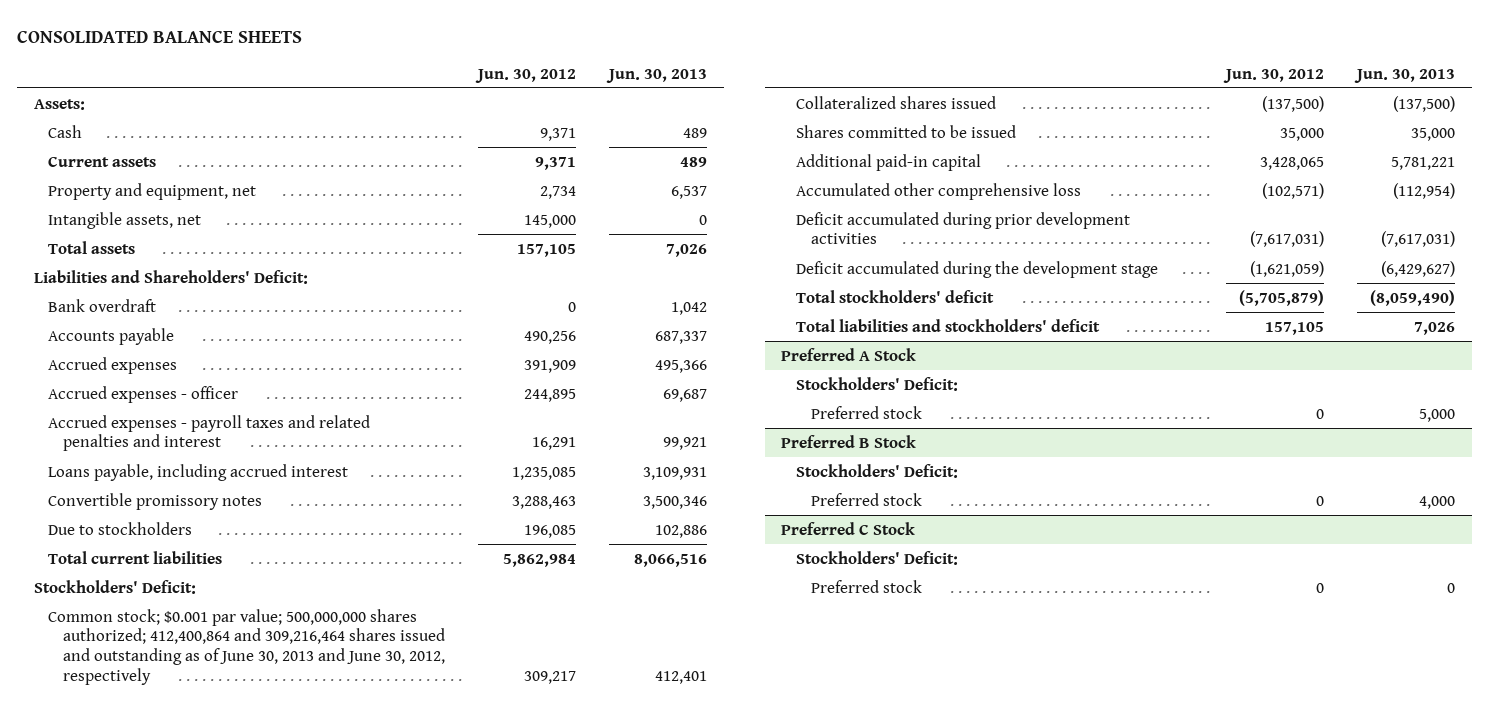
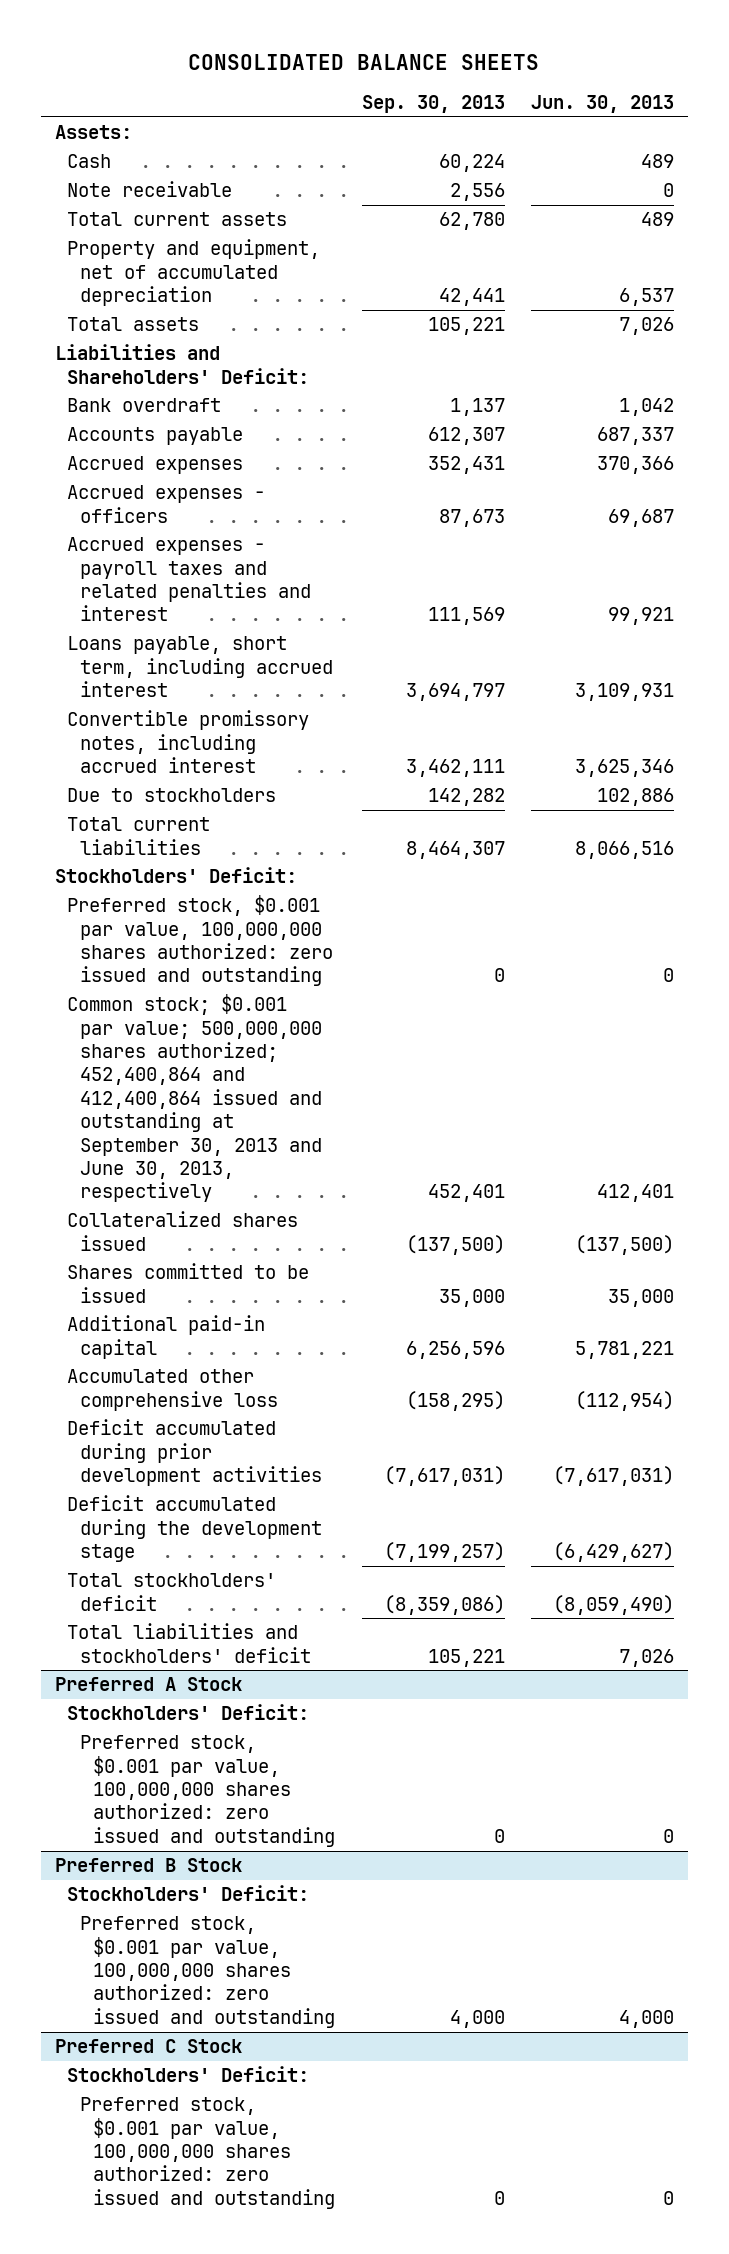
[475,68,577,83] Jun. 30, 2012 -> none
none -> [361,95,505,114] Sep. 30, 2013
[48,211,202,229] Intangible assets, net -> none
none -> [67,181,233,198] Note receivable
[48,155,157,167] Current assets -> [67,212,288,227] Total current assets
[48,182,257,200] Property and equipment, net -> [67,239,321,306] Property and equipment, net of accumulated depreciation
[655,359,708,373] 495,366 -> [597,456,675,475] 370,366
[48,385,239,403] Accrued expenses - officer -> [67,485,266,523] Accrued expenses - officers
[48,463,349,481] Loans payable, including accrued interest -> [67,636,334,697] Loans payable, short term, including accrued interest
[48,492,263,510] Convertible promissory notes -> [67,710,310,773] Convertible promissory notes, including accrued interest
[643,495,708,509] 3,500,346 -> [575,758,675,777] 3,625,346
none -> [67,895,334,987] Preferred stock, $0.001 par value, 100,000,000 shares authorized: zero issued and outstanding
[48,608,446,685] Common stock; $0.001 par value; 500,000,000 shares authorized; 412,400,864 and 309,216,464 shares issued and outstanding as of June 30, 2013 and June 30, 2012, respectively -> [67,994,323,1203] Common stock; $0.001 par value; 500,000,000 shares authorized; 452,400,864 and 412,400,864 issued and outstanding at September 30, 2013 and June 30, 2013, respectively
[811,405,923,419] Preferred stock -> none
none -> [80,1735,336,1847] Preferred stock, $0.001 par value, 100,000,000 shares authorized: zero issued and outstanding
[811,492,923,506] Preferred stock -> [80,1916,336,2028] Preferred stock, $0.001 par value, 100,000,000 shares authorized: zero issued and outstanding
[811,579,923,593] Preferred stock -> [80,2097,336,2209] Preferred stock, $0.001 par value, 100,000,000 shares authorized: zero issued and outstanding

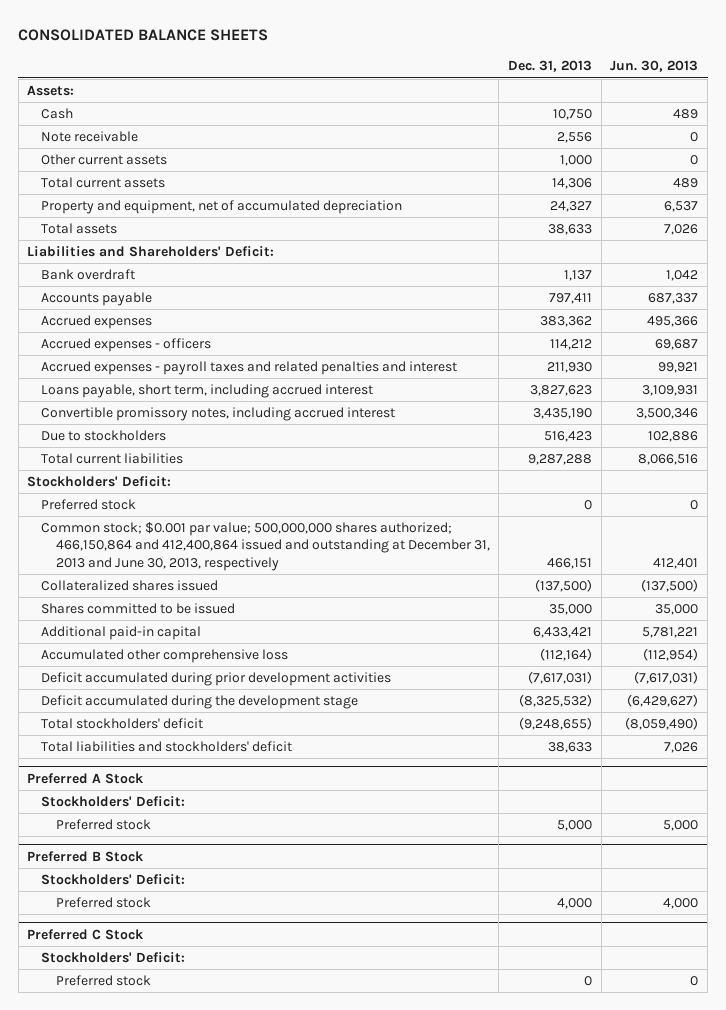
[361,95,505,114] Sep. 30, 2013 -> none
none -> [508,60,593,73] Dec. 31, 2013
none -> [41,154,168,166] Other current assets
[597,456,675,475] 370,366 -> [647,316,699,328] 495,366
[575,758,675,777] 3,625,346 -> [636,408,699,420] 3,500,346
[67,895,334,987] Preferred stock, $0.001 par value, 100,000,000 shares authorized: zero issued and outstanding -> [41,499,137,511] Preferred stock
[67,994,323,1203] Common stock; $0.001 par value; 500,000,000 shares authorized; 452,400,864 and 412,400,864 issued and outstanding at September 30, 2013 and June 30, 2013, respectively -> [41,522,490,571] Common stock; $0.001 par value; 500,000,000 shares authorized; 466,150,864 and 412,400,864 issued and outstanding at December 31, 2013 and June 30, 2013, respectively
[80,1735,336,1847] Preferred stock, $0.001 par value, 100,000,000 shares authorized: zero issued and outstanding -> none
none -> [55,819,151,831] Preferred stock
[80,1916,336,2028] Preferred stock, $0.001 par value, 100,000,000 shares authorized: zero issued and outstanding -> [55,897,151,909] Preferred stock
[80,2097,336,2209] Preferred stock, $0.001 par value, 100,000,000 shares authorized: zero issued and outstanding -> [55,975,151,987] Preferred stock

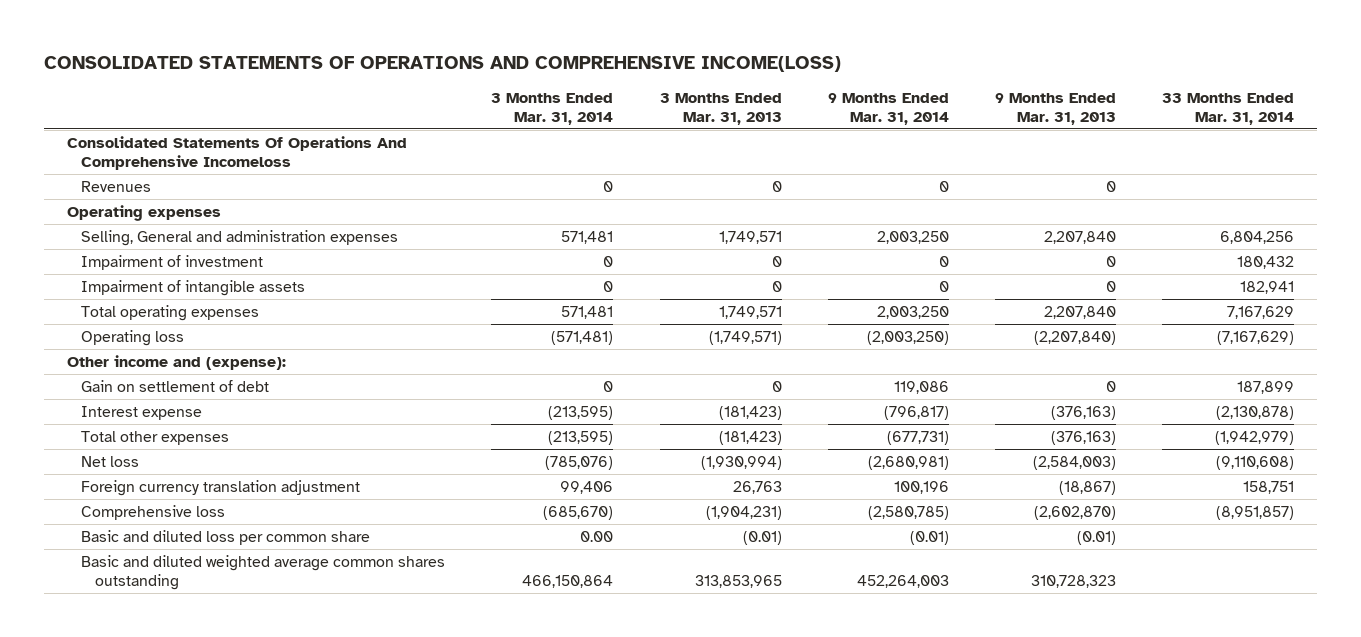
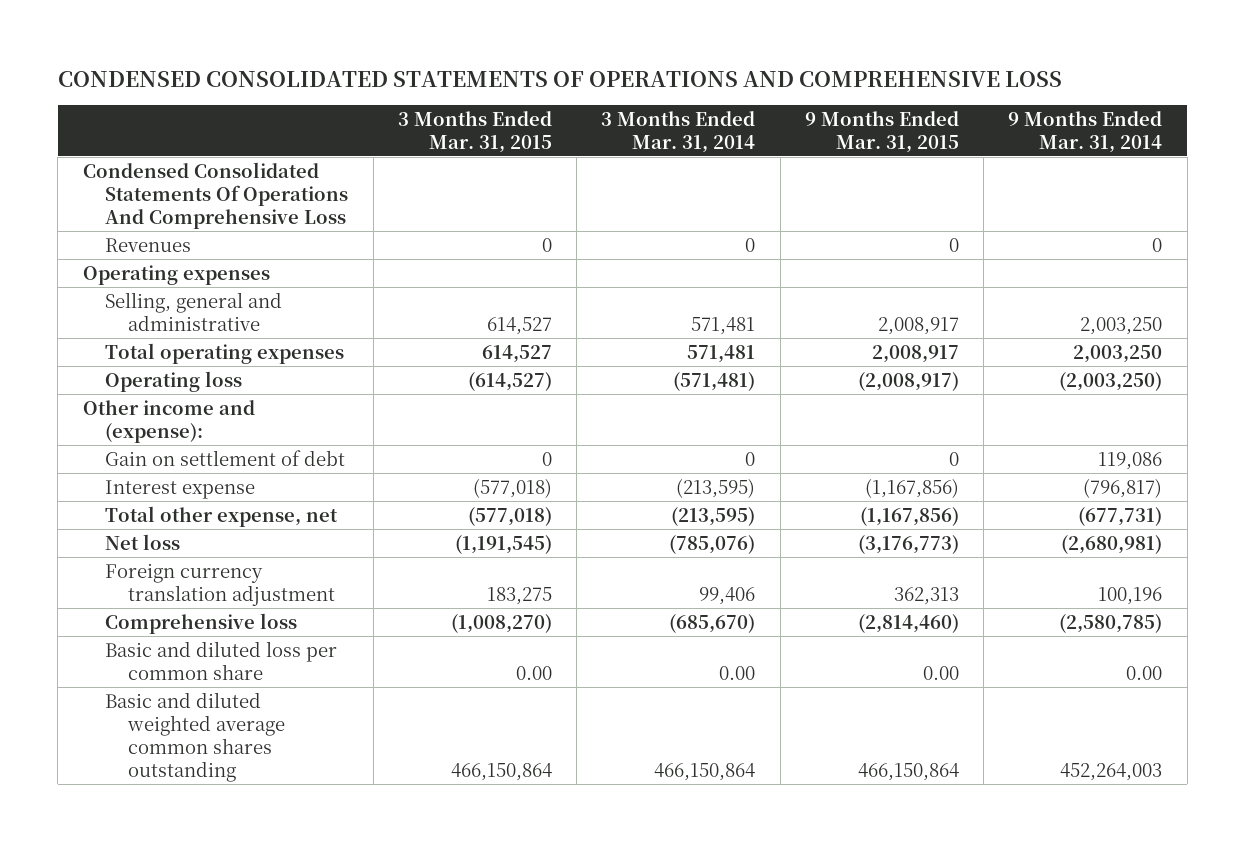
[44,55,842,72] CONSOLIDATED STATEMENTS OF OPERATIONS AND COMPREHENSIVE INCOME(LOSS) -> [57,70,1062,87] CONDENSED CONSOLIDATED STATEMENTS OF OPERATIONS AND COMPREHENSIVE LOSS
[659,92,782,125] 3 Months Ended Mar. 31, 2013 -> none
[994,92,1116,125] 9 Months Ended Mar. 31, 2013 -> none
[1161,92,1294,125] 33 Months Ended Mar. 31, 2014 -> none
none -> [397,110,552,153] 3 Months Ended Mar. 31, 2015
none -> [804,110,959,153] 9 Months Ended Mar. 31, 2015
[67,135,408,170] Consolidated Statements Of Operations And Comprehensive Incomeloss -> [82,161,349,229] Condensed Consolidated Statements Of Operations And Comprehensive Loss
[81,254,264,270] Impairment of investment -> none
[81,279,306,296] Impairment of intangible assets -> none
[81,229,399,246] Selling, General and administration expenses -> [105,291,283,331] Selling, general and administrative
[81,430,230,445] Total other expenses -> [105,505,339,527] Total other expense, net
[909,530,949,545] (0.01) -> [1126,665,1163,680] 0.00

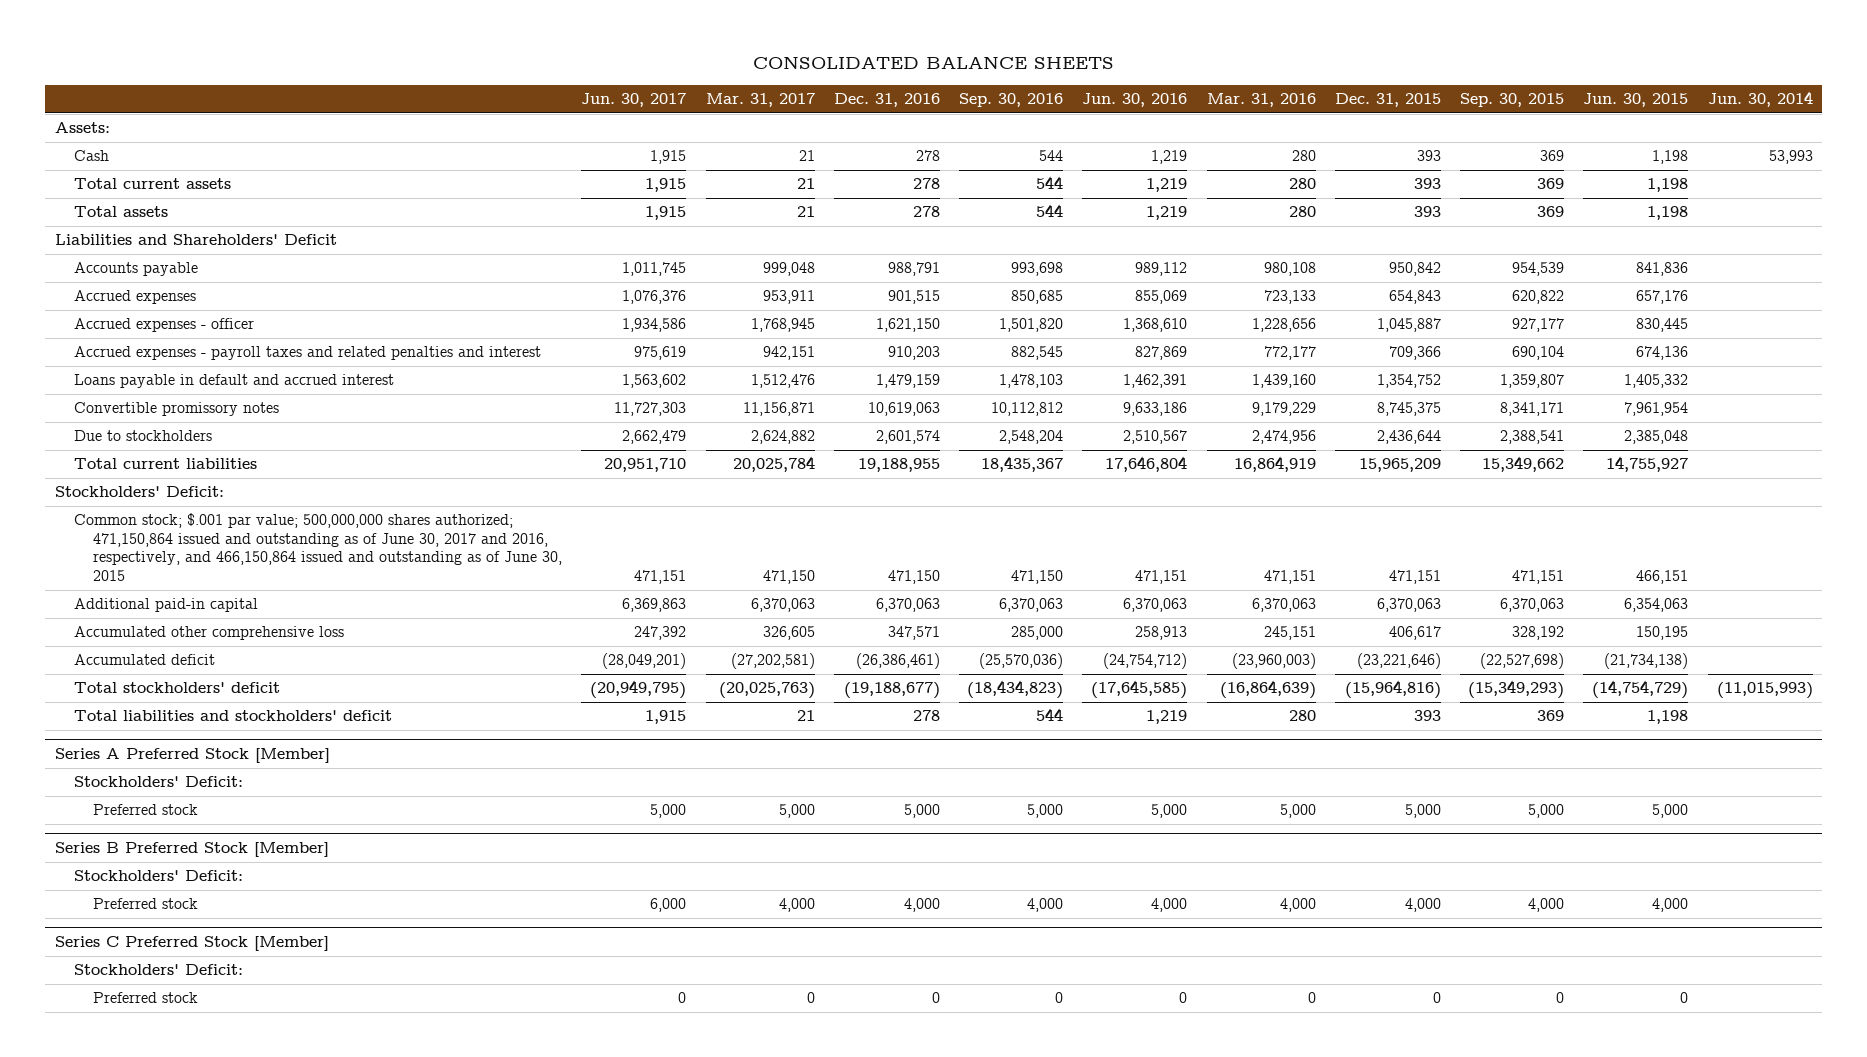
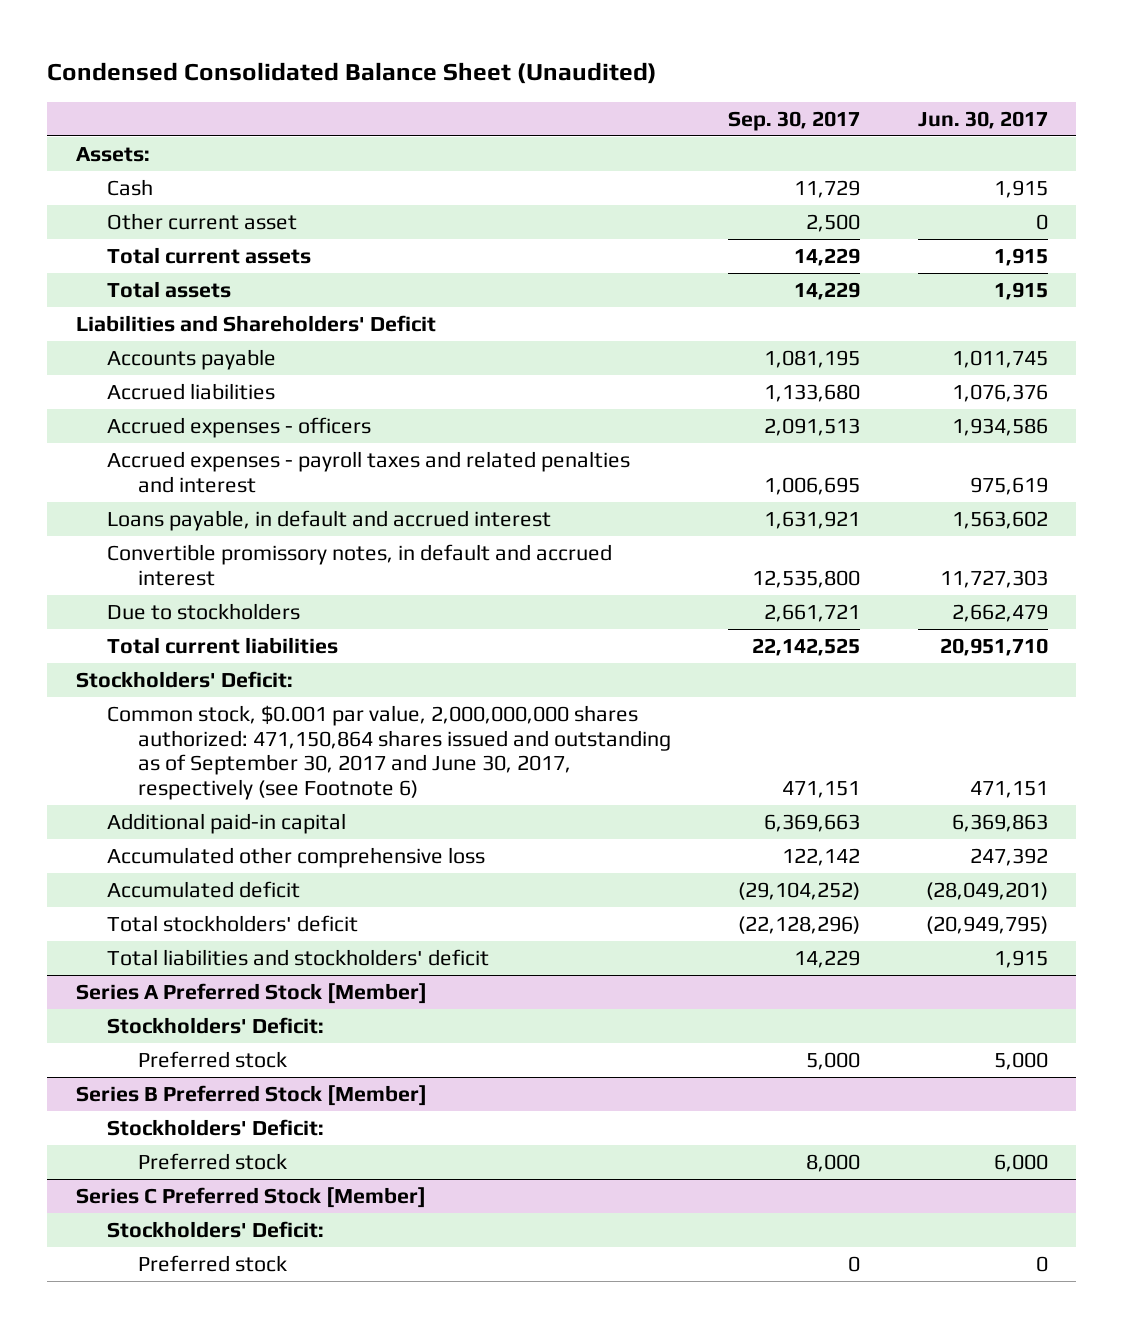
[752,56,1114,70] CONSOLIDATED BALANCE SHEETS -> [47,62,658,85] Condensed Consolidated Balance Sheet (Unaudited)
[705,92,815,107] Mar. 31, 2017 -> none
[833,92,940,107] Dec. 31, 2016 -> none
[959,92,1064,107] Sep. 30, 2016 -> none
[1082,92,1188,107] Jun. 30, 2016 -> none
[1206,92,1316,107] Mar. 31, 2016 -> none
[1334,92,1441,107] Dec. 31, 2015 -> none
[1460,92,1565,107] Sep. 30, 2015 -> none
[1583,92,1689,107] Jun. 30, 2015 -> none
[1707,90,1813,107] Jun. 30, 2014 -> none
none -> [728,110,861,131] Sep. 30, 2017
none -> [106,212,297,230] Other current asset
[73,290,196,305] Accrued expenses -> [106,382,275,400] Accrued liabilities
[73,318,254,333] Accrued expenses - officer -> [106,416,371,438] Accrued expenses - officers
[73,374,394,389] Loans payable in default and accrued interest -> [106,509,551,531] Loans payable, in default and accrued interest
[73,402,279,417] Convertible promissory notes -> [106,543,612,586] Convertible promissory notes, in default and accrued interest
[73,513,563,581] Common stock; $.001 par value; 500,000,000 shares authorized; 471,150,864 issued and outstanding as of June 30, 2017 and 2016, respectively, and 466,150,864 issued and outstanding as of June 30, 2015 -> [106,704,672,801] Common stock, $0.001 par value, 2,000,000,000 shares authorized: 471,150,864 shares issued and outstanding as of September 30, 2017 and June 30, 2017, respectively (see Footnote 6)

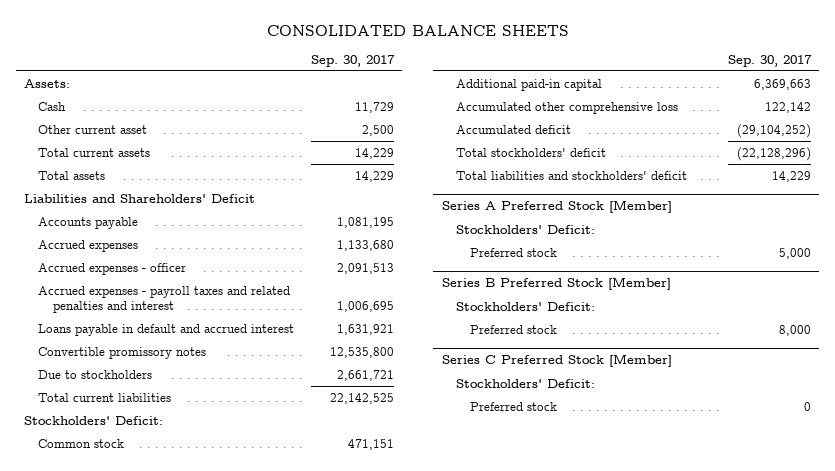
[47,62,658,85] Condensed Consolidated Balance Sheet (Unaudited) -> [266,24,569,36] CONSOLIDATED BALANCE SHEETS
[917,110,1048,129] Jun. 30, 2017 -> none
[106,382,275,400] Accrued liabilities -> [38,239,139,252] Accrued expenses
[106,416,371,438] Accrued expenses - officers -> [38,262,187,275] Accrued expenses - officer
[106,509,551,531] Loans payable, in default and accrued interest -> [38,323,295,336] Loans payable in default and accrued interest
[106,543,612,586] Convertible promissory notes, in default and accrued interest -> [38,346,207,359] Convertible promissory notes
[106,704,672,801] Common stock, $0.001 par value, 2,000,000,000 shares authorized: 471,150,864 shares issued and outstanding as of September 30, 2017 and June 30, 2017, respectively (see Footnote 6) -> [38,438,125,448] Common stock

